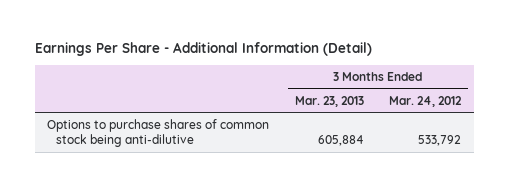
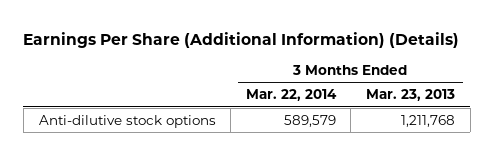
[34,42,372,57] Earnings Per Share - Additional Information (Detail) -> [23,31,460,48] Earnings Per Share (Additional Information) (Details)
[389,95,463,107] Mar. 24, 2012 -> none
none -> [245,89,337,102] Mar. 22, 2014
[47,119,270,148] Options to purchase shares of common stock being anti-dilutive -> [38,114,216,128] Anti-dilutive stock options
[317,135,364,147] 605,884 -> [401,114,456,127] 1,211,768

